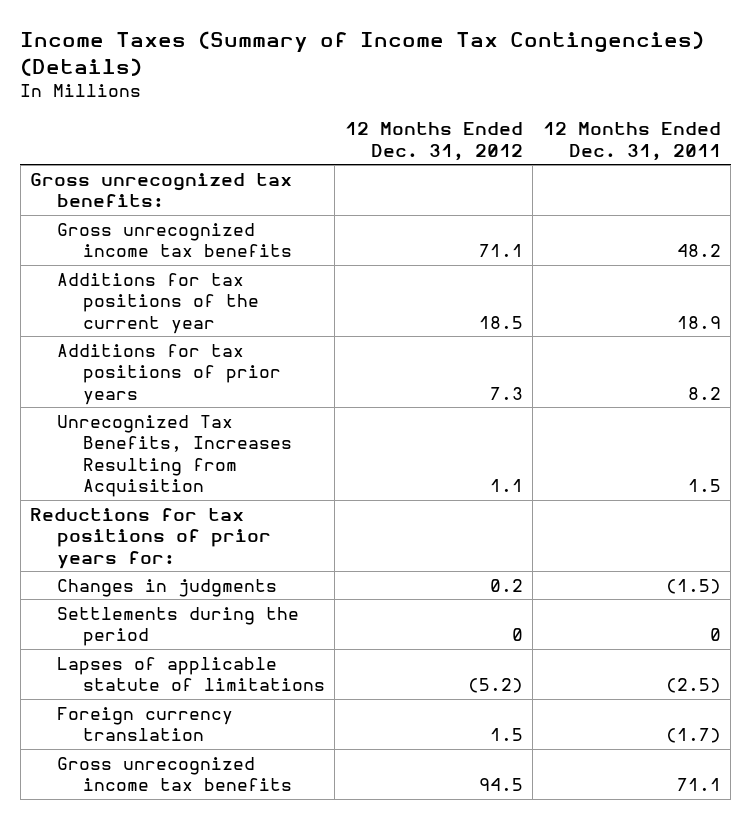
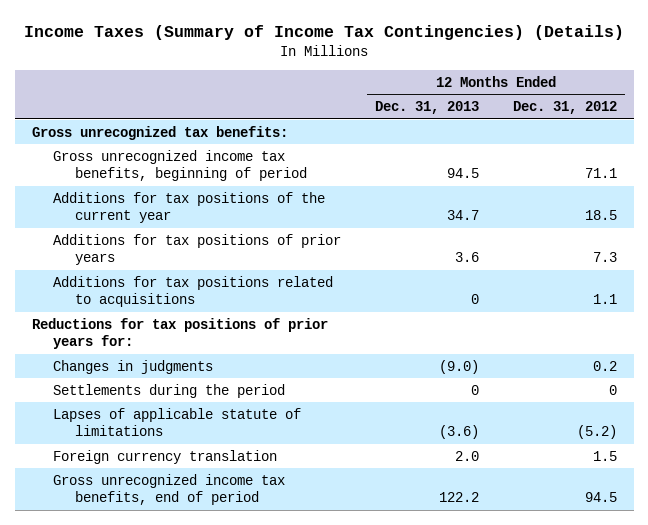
[542,122,721,161] 12 Months Ended Dec. 31, 2011 -> none
none -> [375,101,480,115] Dec. 31, 2013
[56,222,292,258] Gross unrecognized income tax benefits -> [53,149,307,182] Gross unrecognized income tax benefits, beginning of period
[56,414,292,498] Unrecognized Tax Benefits, Increases Resulting from Acquisition -> [53,275,334,308] Additions for tax positions related to acquisitions
[56,756,292,792] Gross unrecognized income tax benefits -> [53,473,286,506] Gross unrecognized income tax benefits, end of period

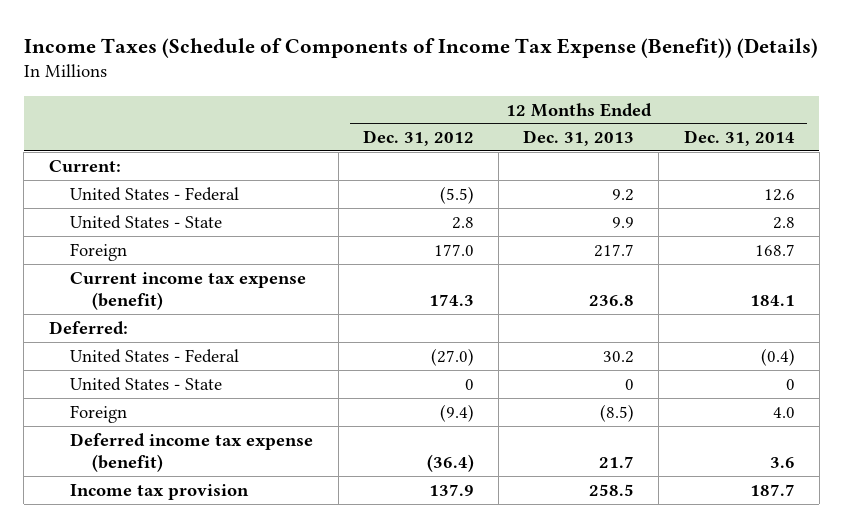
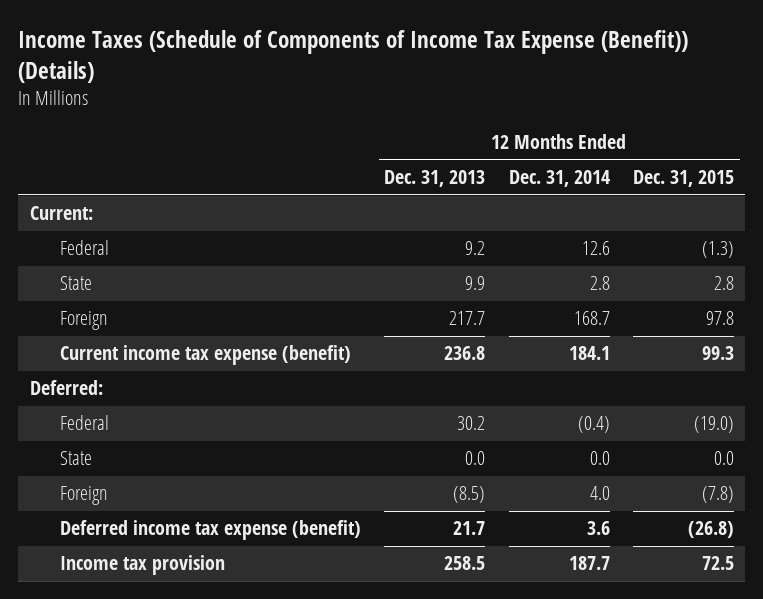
[362,130,474,147] Dec. 31, 2012 -> none
none -> [632,170,734,188] Dec. 31, 2015
[70,186,240,201] United States - Federal -> [60,240,110,256] Federal
[70,214,223,229] United States - State -> [60,276,93,291] State
[70,348,240,363] United States - Federal -> [60,415,110,431] Federal
[70,376,223,391] United States - State -> [60,451,93,466] State
[625,378,635,390] 0 -> [465,451,486,466] 0.0
[785,378,795,390] 0 -> [589,451,610,466] 0.0

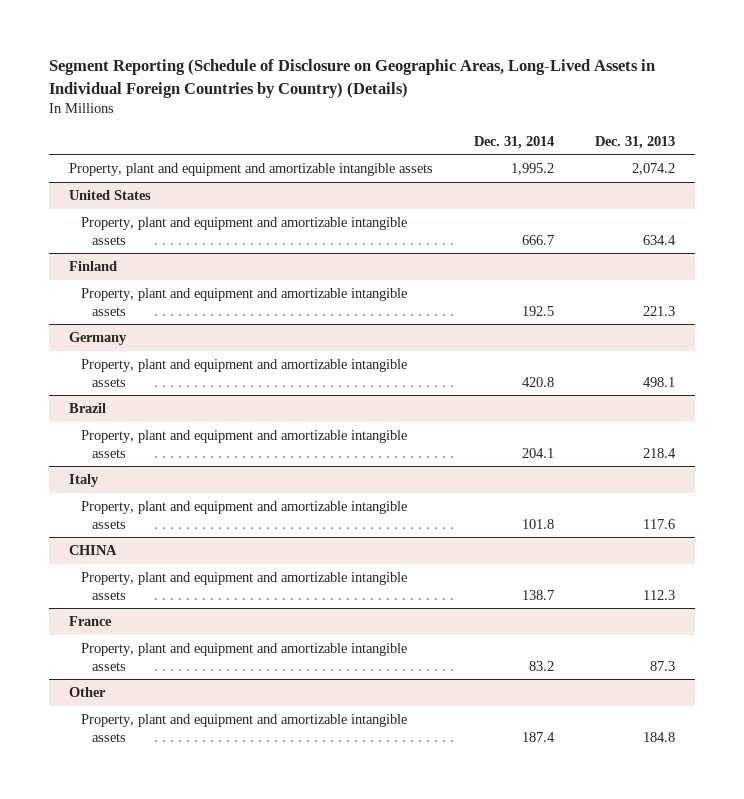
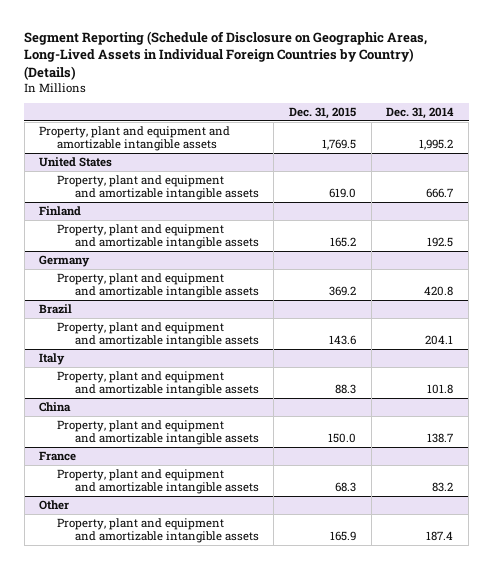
[594,135,675,149] Dec. 31, 2013 -> none
none -> [289,107,357,120] Dec. 31, 2015
[69,544,118,555] CHINA -> [39,401,72,412] China

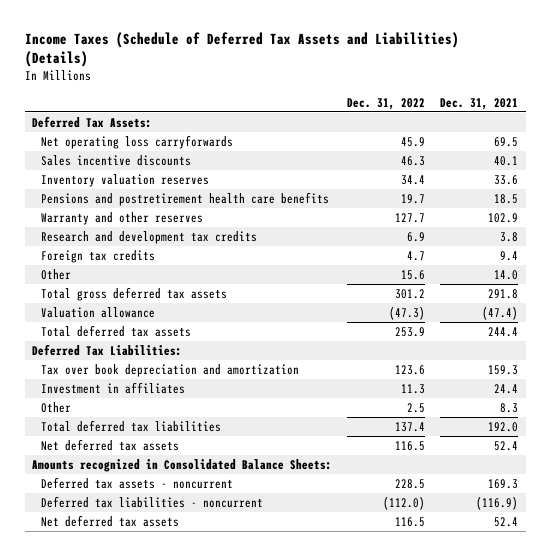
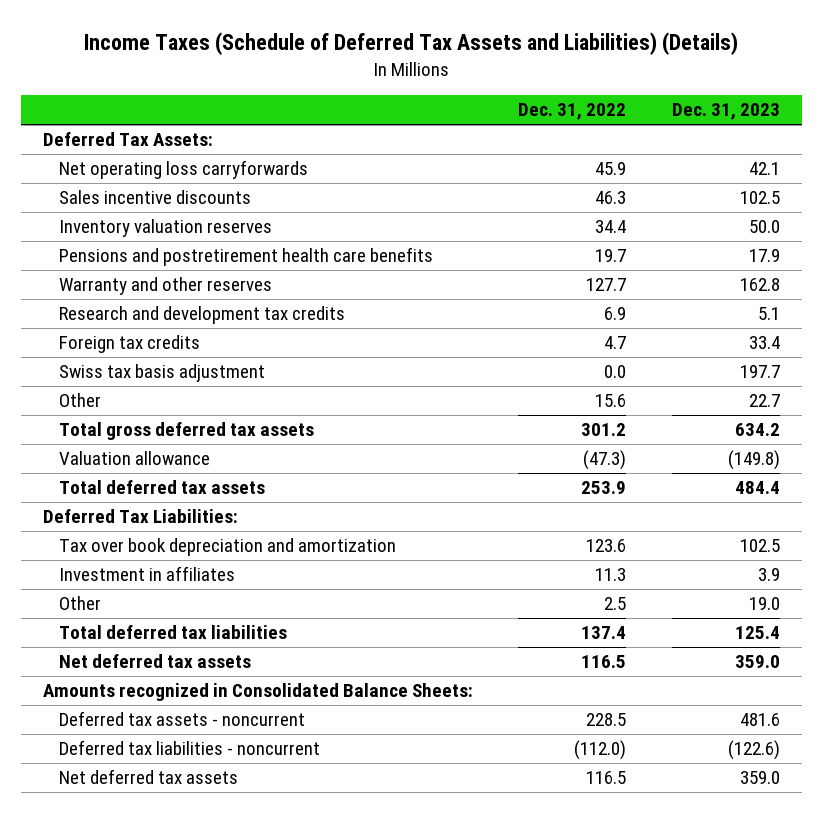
[440,97,519,110] Dec. 31, 2021 -> none
none -> [671,103,780,121] Dec. 31, 2023
none -> [58,364,265,383] Swiss tax basis adjustment

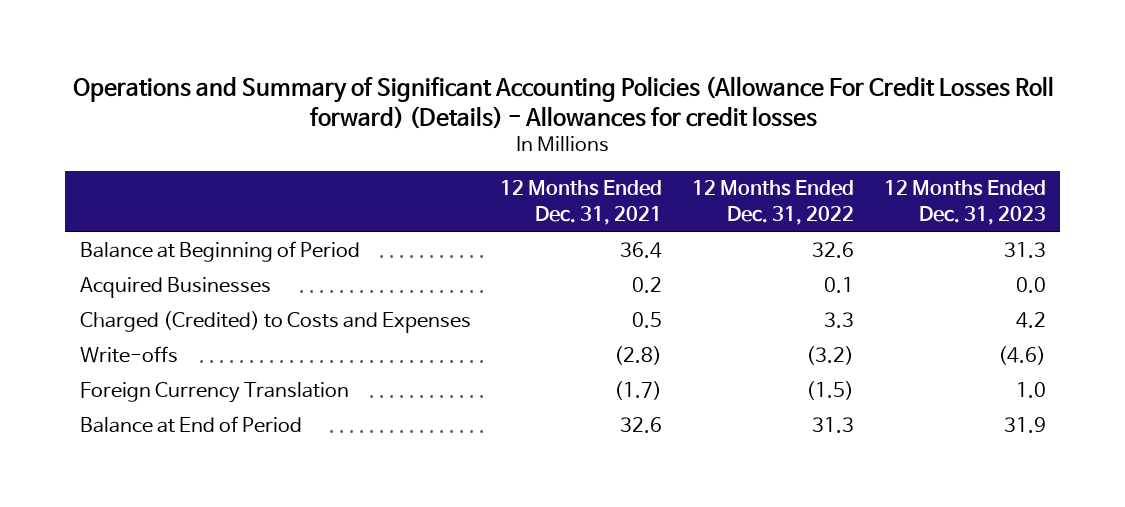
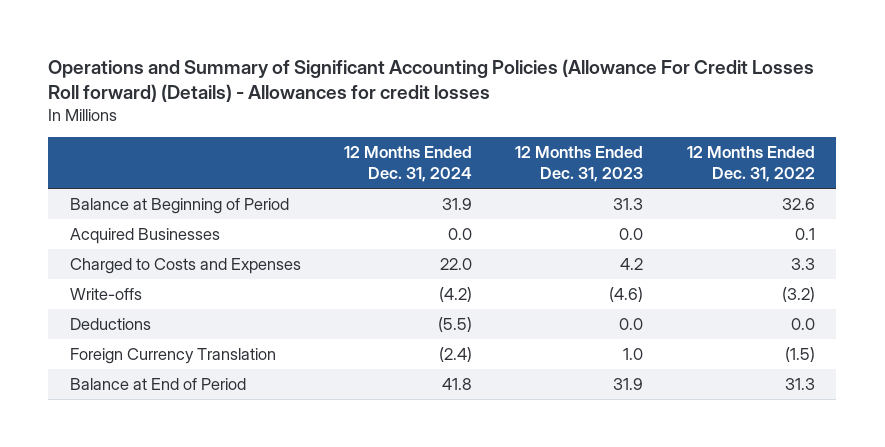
[500,180,663,225] 12 Months Ended Dec. 31, 2021 -> none
none -> [344,146,473,182] 12 Months Ended Dec. 31, 2024
[79,310,471,333] Charged (Credited) to Costs and Expenses -> [69,258,301,275] Charged to Costs and Expenses
none -> [69,318,151,331] Deductions

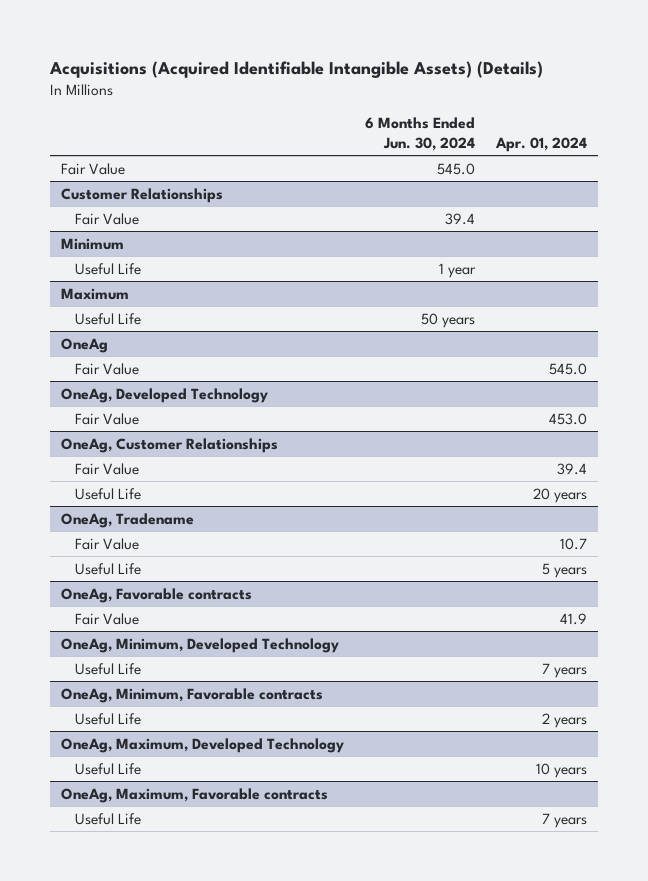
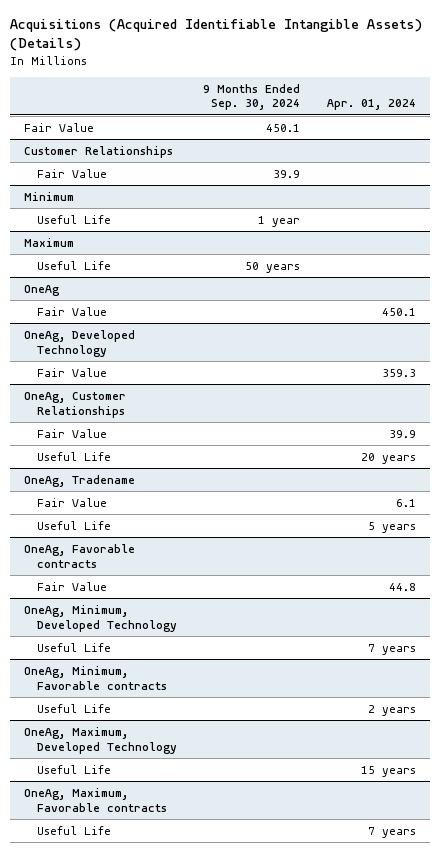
[364,116,475,151] 6 Months Ended Jun. 30, 2024 -> none
none -> [203,83,301,111] 9 Months Ended Sep. 30, 2024
[549,362,588,375] 545.0 -> [382,307,417,316] 450.1
[549,412,588,425] 453.0 -> [382,368,417,377] 359.3
[557,462,588,475] 39.4 -> [389,429,417,438] 39.9
[560,537,588,550] 10.7 -> [396,498,417,507] 6.1
[560,612,588,625] 41.9 -> [389,582,417,591] 44.8
[536,762,588,778] 10 years -> [361,765,417,777] 15 years

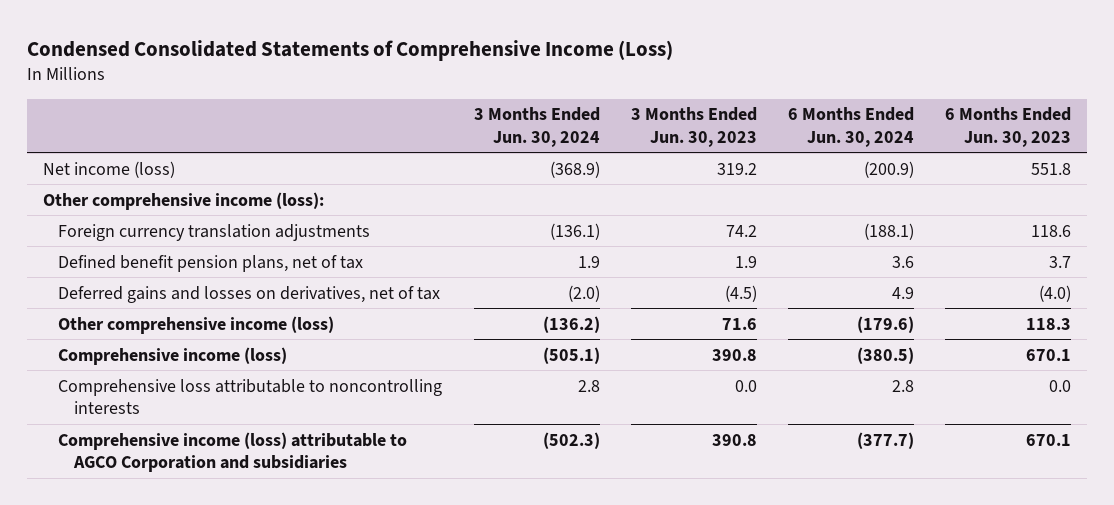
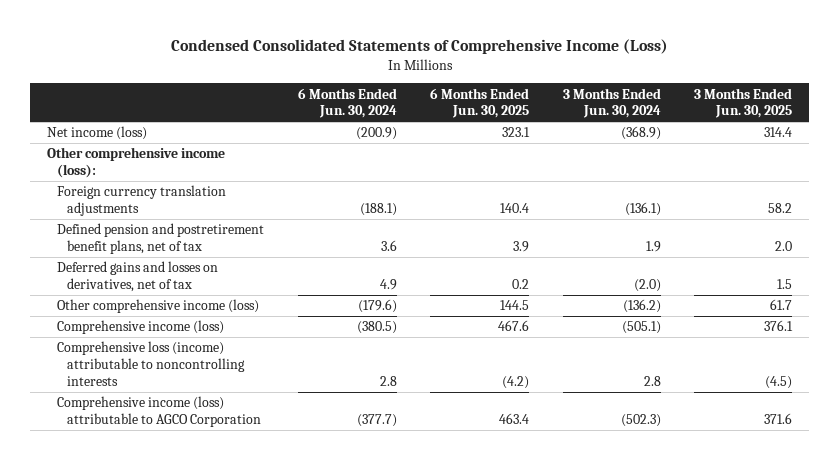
[630,107,757,147] 3 Months Ended Jun. 30, 2023 -> none
[945,107,1072,147] 6 Months Ended Jun. 30, 2023 -> none
none -> [430,87,530,119] 6 Months Ended Jun. 30, 2025
none -> [694,87,793,119] 3 Months Ended Jun. 30, 2025
[58,254,364,272] Defined benefit pension plans, net of tax -> [56,223,264,254] Defined pension and postretirement benefit plans, net of tax
[58,378,443,415] Comprehensive loss attributable to noncontrolling interests -> [56,341,245,386] Comprehensive loss (income) attributable to noncontrolling interests
[58,431,408,473] Comprehensive income (loss) attributable to AGCO Corporation and subsidiaries -> [56,396,261,427] Comprehensive income (loss) attributable to AGCO Corporation

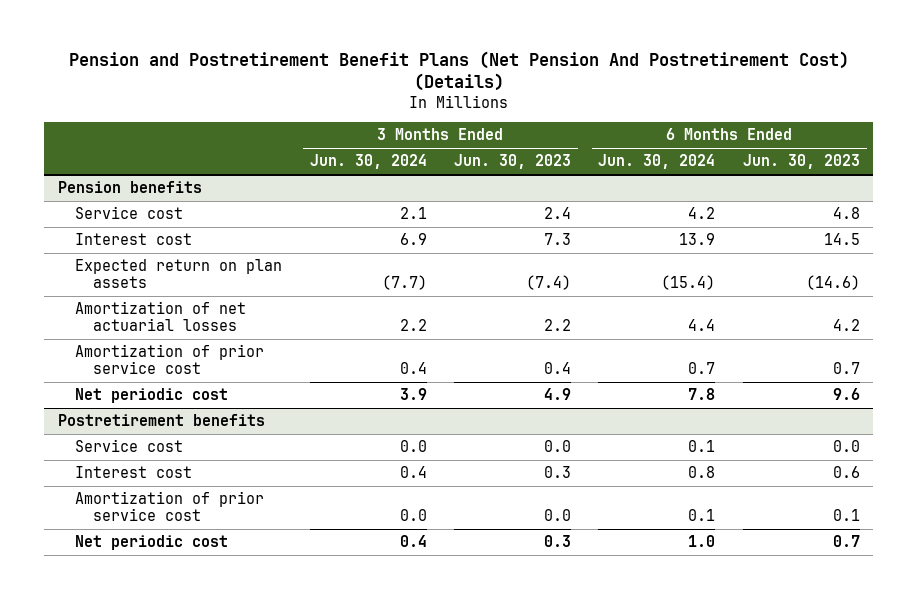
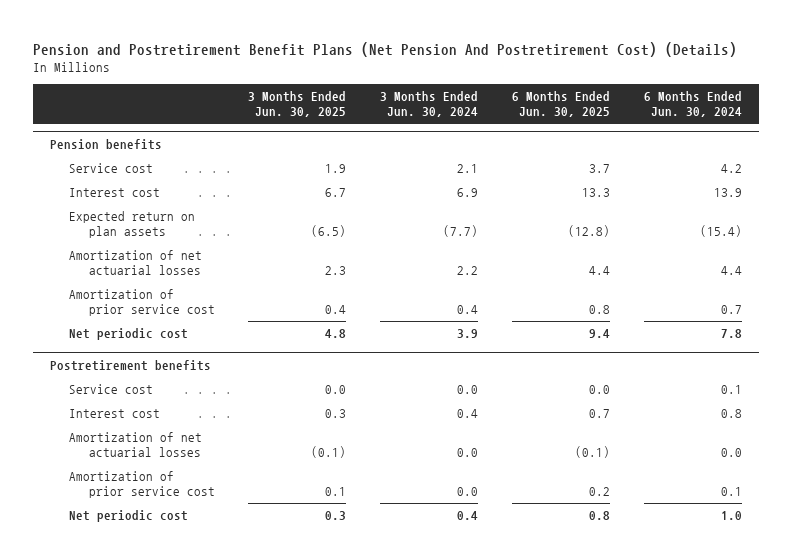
[454,154,572,170] Jun. 30, 2023 -> none
[742,154,860,170] Jun. 30, 2023 -> none
none -> [248,91,347,118] 3 Months Ended Jun. 30, 2025
none -> [512,91,611,118] 6 Months Ended Jun. 30, 2025
none -> [69,432,203,458] Amortization of net actuarial losses

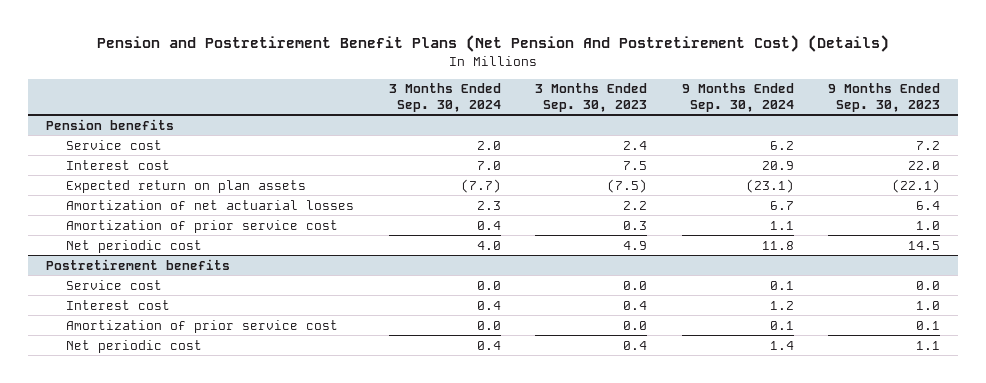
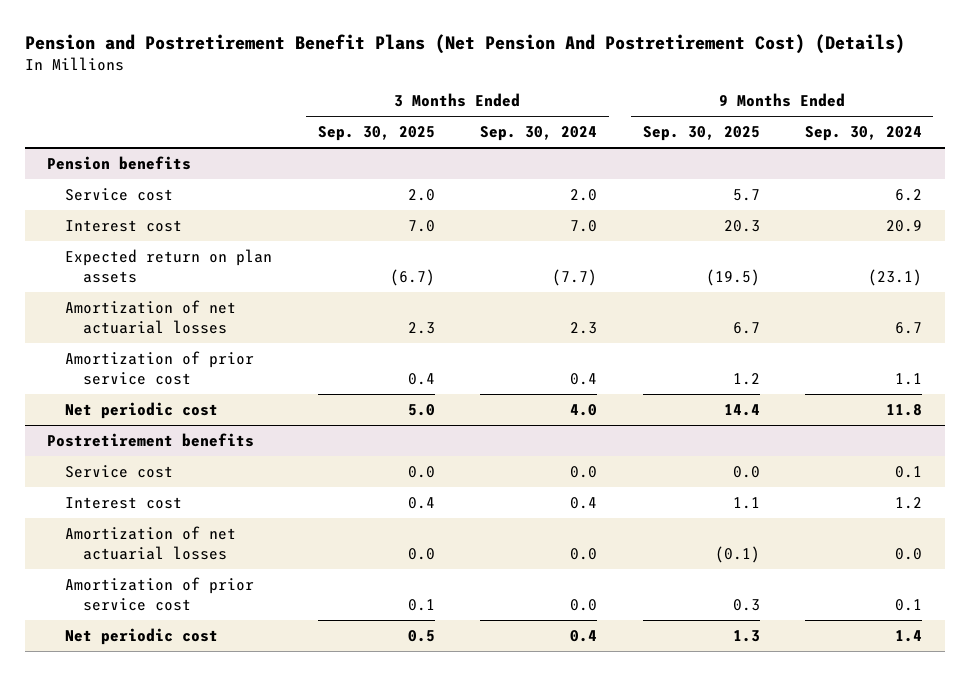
[535,83,648,112] 3 Months Ended Sep. 30, 2023 -> none
[828,83,941,112] 9 Months Ended Sep. 30, 2023 -> none
none -> [317,126,435,142] Sep. 30, 2025
none -> [642,126,760,142] Sep. 30, 2025
none -> [65,525,237,560] Amortization of net actuarial losses

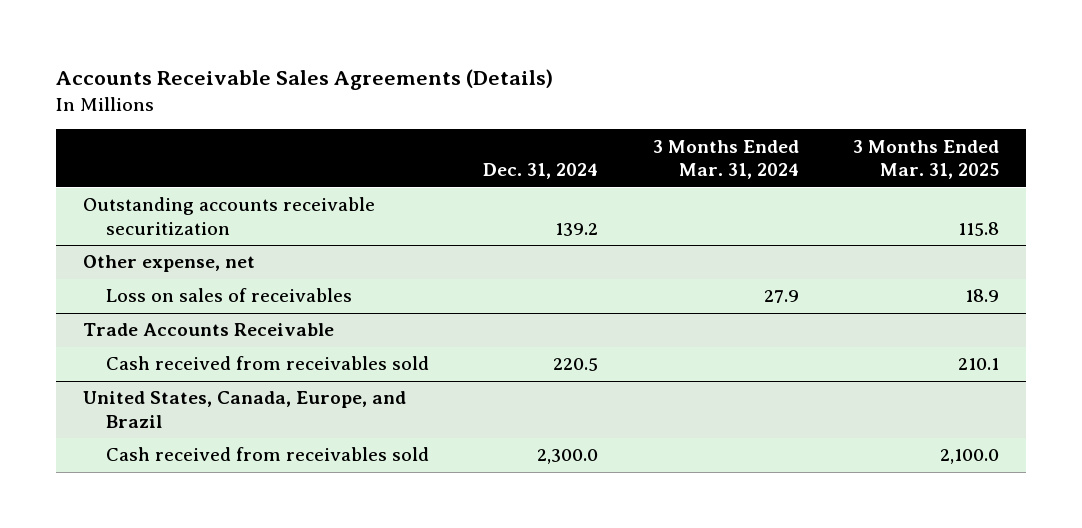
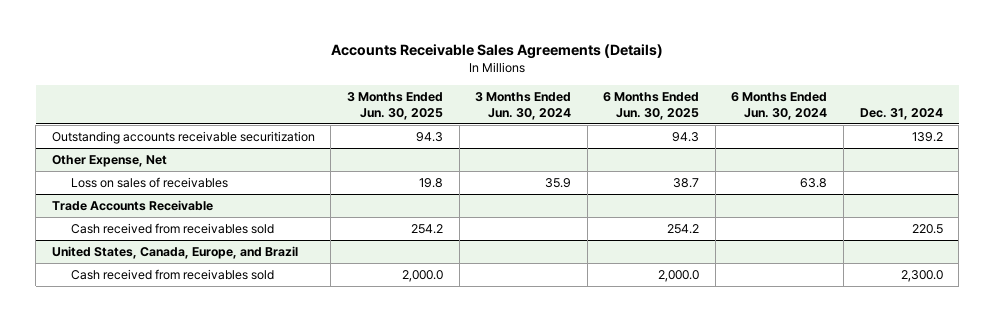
[652,139,799,180] 3 Months Ended Mar. 31, 2024 -> none
[852,139,999,180] 3 Months Ended Mar. 31, 2025 -> none
none -> [347,92,444,120] 3 Months Ended Jun. 30, 2025
none -> [475,92,572,120] 3 Months Ended Jun. 30, 2024
none -> [603,92,700,120] 6 Months Ended Jun. 30, 2025
none -> [731,92,828,120] 6 Months Ended Jun. 30, 2024
[83,255,256,273] Other expense, net -> [51,154,167,167] Other Expense, Net

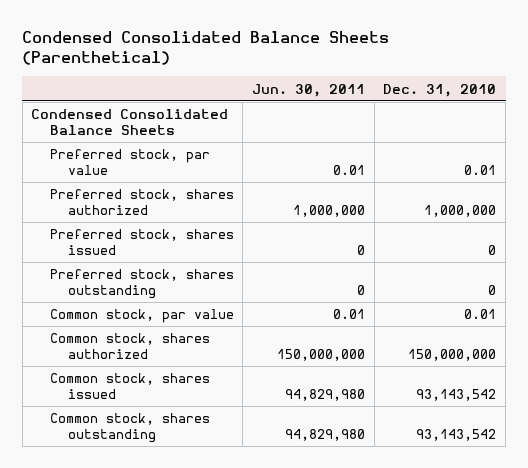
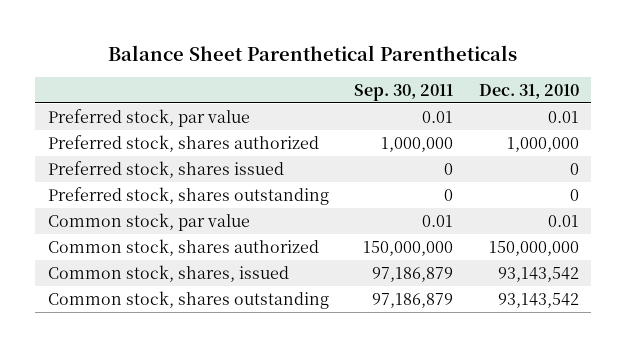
[22,30,390,66] Condensed Consolidated Balance Sheets (Parenthetical) -> [108,44,518,61] Balance Sheet Parenthetical Parentheticals
[251,83,365,97] Jun. 30, 2011 -> none
none -> [354,83,454,101] Sep. 30, 2011
[31,109,229,135] Condensed Consolidated Balance Sheets -> none
[49,373,210,399] Common stock, shares issued -> [48,264,290,282] Common stock, shares, issued

